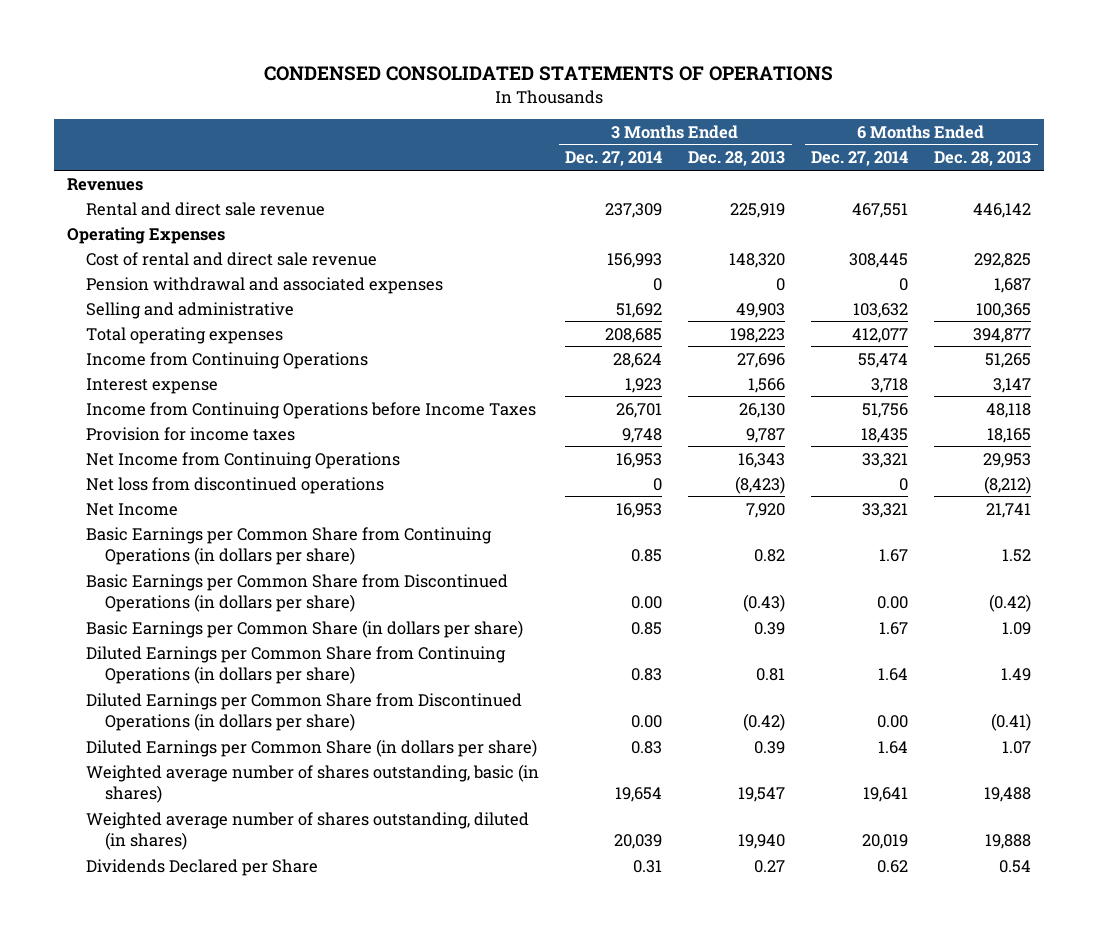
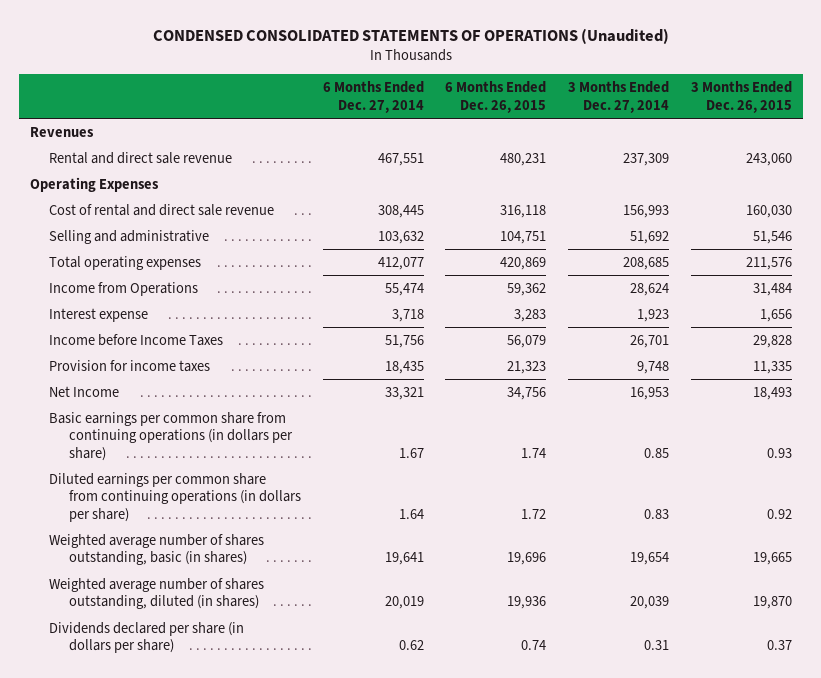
[264,66,834,82] CONDENSED CONSOLIDATED STATEMENTS OF OPERATIONS -> [152,27,669,44] CONDENSED CONSOLIDATED STATEMENTS OF OPERATIONS (Unaudited)
[688,151,786,167] Dec. 28, 2013 -> none
[934,151,1032,167] Dec. 28, 2013 -> none
none -> [445,81,547,113] 6 Months Ended Dec. 26, 2015
none -> [690,81,792,113] 3 Months Ended Dec. 26, 2015
[85,276,443,294] Pension withdrawal and associated expenses -> none
[85,351,368,369] Income from Continuing Operations -> [49,281,199,296] Income from Operations
[85,401,536,419] Income from Continuing Operations before Income Taxes -> [49,333,224,346] Income before Income Taxes
[85,451,400,469] Net Income from Continuing Operations -> none
[85,476,384,494] Net loss from discontinued operations -> none
[85,573,508,612] Basic Earnings per Common Share from Discontinued Operations (in dollars per share) -> none
[85,619,523,638] Basic Earnings per Common Share (in dollars per share) -> none
[85,692,522,731] Diluted Earnings per Common Share from Discontinued Operations (in dollars per share) -> none
[85,738,537,757] Diluted Earnings per Common Share (in dollars per share) -> none
[85,526,492,565] Basic Earnings per Common Share from Continuing Operations (in dollars per share) -> [49,411,294,461] Basic earnings per common share from continuing operations (in dollars per share)
[85,645,506,684] Diluted Earnings per Common Share from Continuing Operations (in dollars per share) -> [49,472,302,522] Diluted earnings per common share from continuing operations (in dollars per share)
[85,858,318,876] Dividends Declared per Share -> [49,621,245,654] Dividends declared per share (in dollars per share)

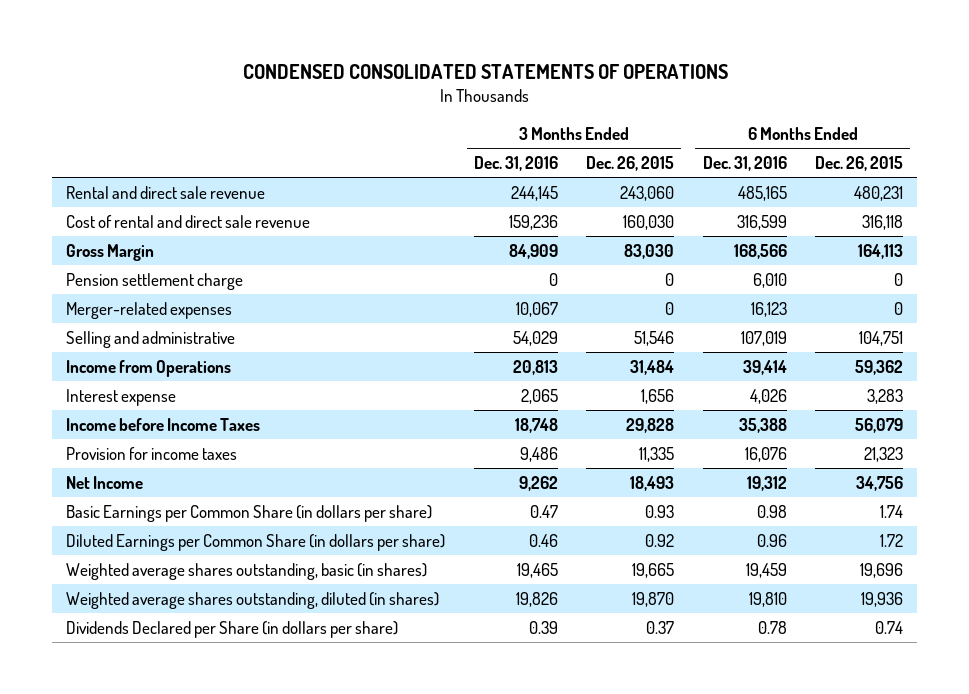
[152,27,669,44] CONDENSED CONSOLIDATED STATEMENTS OF OPERATIONS (Unaudited) -> [242,63,728,79] CONDENSED CONSOLIDATED STATEMENTS OF OPERATIONS
[322,81,424,113] 6 Months Ended Dec. 27, 2014 -> none
[568,81,670,113] 3 Months Ended Dec. 27, 2014 -> none
none -> [473,156,558,172] Dec. 31, 2016
none -> [702,156,787,172] Dec. 31, 2016
[29,126,94,137] Revenues -> none
[29,176,159,192] Operating Expenses -> none
none -> [66,243,155,261] Gross Margin
none -> [66,272,244,290] Pension settlement charge
none -> [66,301,233,319] Merger-related expenses
[49,255,202,270] Total operating expenses -> none
[49,411,294,461] Basic earnings per common share from continuing operations (in dollars per share) -> [66,504,433,522] Basic Earnings per Common Share (in dollars per share)
[49,472,302,522] Diluted earnings per common share from continuing operations (in dollars per share) -> [66,533,446,551] Diluted Earnings per Common Share (in dollars per share)
[49,533,265,566] Weighted average number of shares outstanding, basic (in shares) -> [66,562,428,580] Weighted average shares outstanding, basic (in shares)
[49,577,265,610] Weighted average number of shares outstanding, diluted (in shares) -> [66,591,440,609] Weighted average shares outstanding, diluted (in shares)
[49,621,245,654] Dividends declared per share (in dollars per share) -> [66,620,399,638] Dividends Declared per Share (in dollars per share)

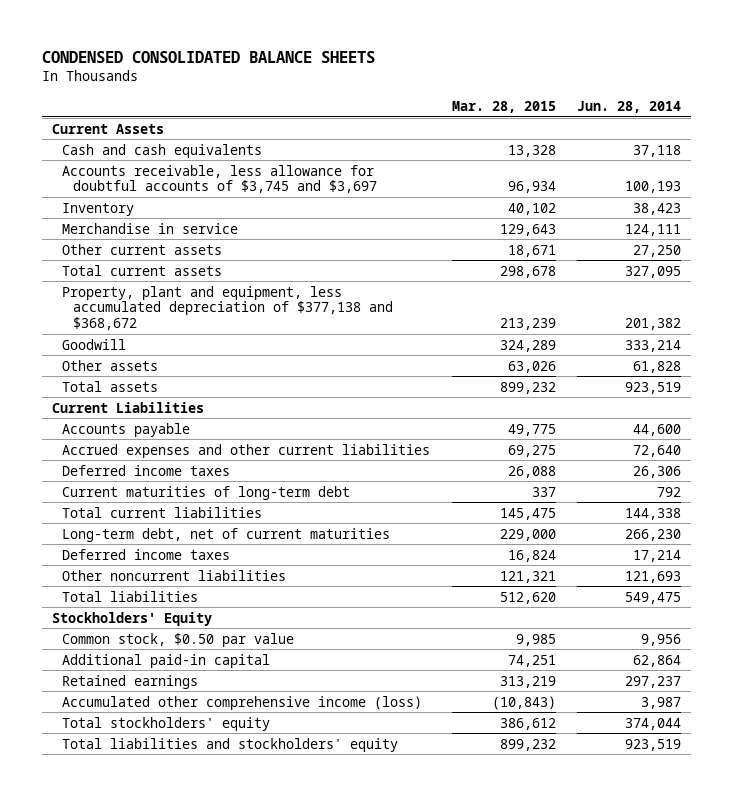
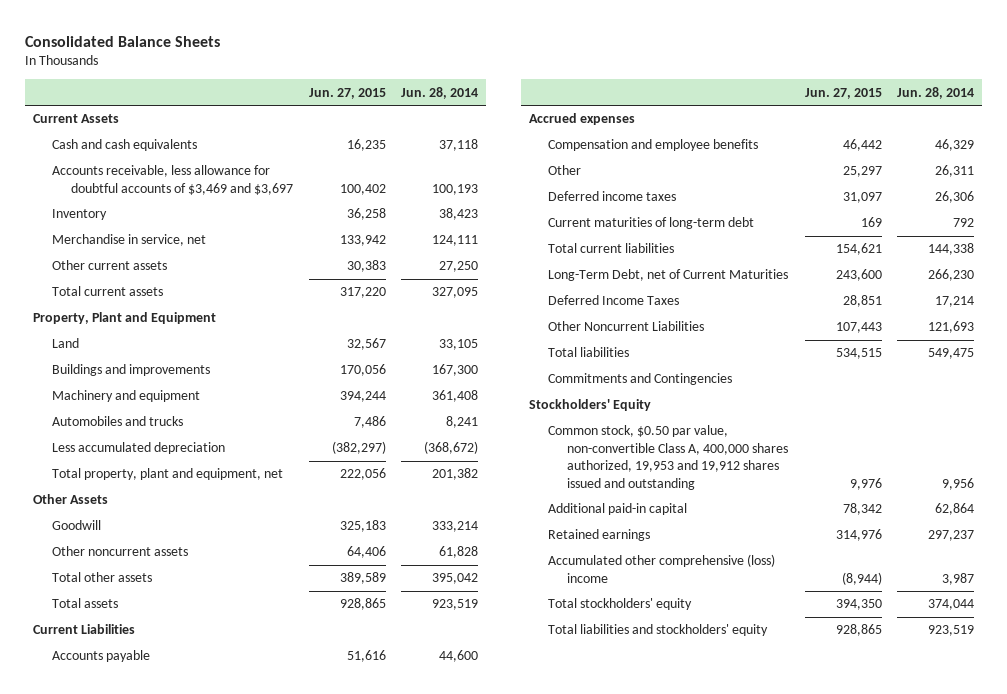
[41,50,375,63] CONDENSED CONSOLIDATED BALANCE SHEETS -> [24,35,220,47] Consolidated Balance Sheets
[451,100,556,113] Mar. 28, 2015 -> none
none -> [308,87,386,99] Jun. 27, 2015
[62,164,377,194] Accounts receivable, less allowance for doubtful accounts of $3,745 and $3,697 -> [51,165,293,195] Accounts receivable, less allowance for doubtful accounts of $3,469 and $3,697
[62,222,239,234] Merchandise in service -> [51,234,206,247] Merchandise in service, net
none -> [32,312,216,325] Property, Plant and Equipment
none -> [51,338,79,349] Land
none -> [51,364,210,377] Buildings and improvements
none -> [51,390,200,403] Machinery and equipment
none -> [51,416,183,427] Automobiles and trucks
none -> [51,442,225,455] Less accumulated depreciation
[62,285,393,331] Property, plant and equipment, less accumulated depreciation of $377,138 and $368,672 -> [51,468,283,481] Total property, plant and equipment, net
none -> [32,494,108,505] Other Assets
[62,359,159,371] Other assets -> [51,546,188,557] Other noncurrent assets
none -> [51,572,152,583] Total other assets
[62,443,431,458] Accrued expenses and other current liabilities -> none
none -> [528,113,635,126] Accrued expenses
none -> [547,139,758,152] Compensation and employee benefits
none -> [547,165,581,176] Other
[62,527,391,542] Long-term debt, net of current maturities -> [547,269,788,282] Long-Term Debt, net of Current Maturities
[62,548,231,560] Deferred income taxes -> [547,295,679,306] Deferred Income Taxes
[62,569,287,581] Other noncurrent liabilities -> [547,321,704,332] Other Noncurrent Liabilities
none -> [547,373,732,386] Commitments and Contingencies
[62,632,295,647] Common stock, $0.50 par value -> [547,425,789,490] Common stock, $0.50 par value, non-convertible Class A, 400,000 shares authorized, 19,953 and 19,912 shares issued and outstanding
[62,695,423,710] Accumulated other comprehensive income (loss) -> [547,554,775,583] Accumulated other comprehensive (loss) income

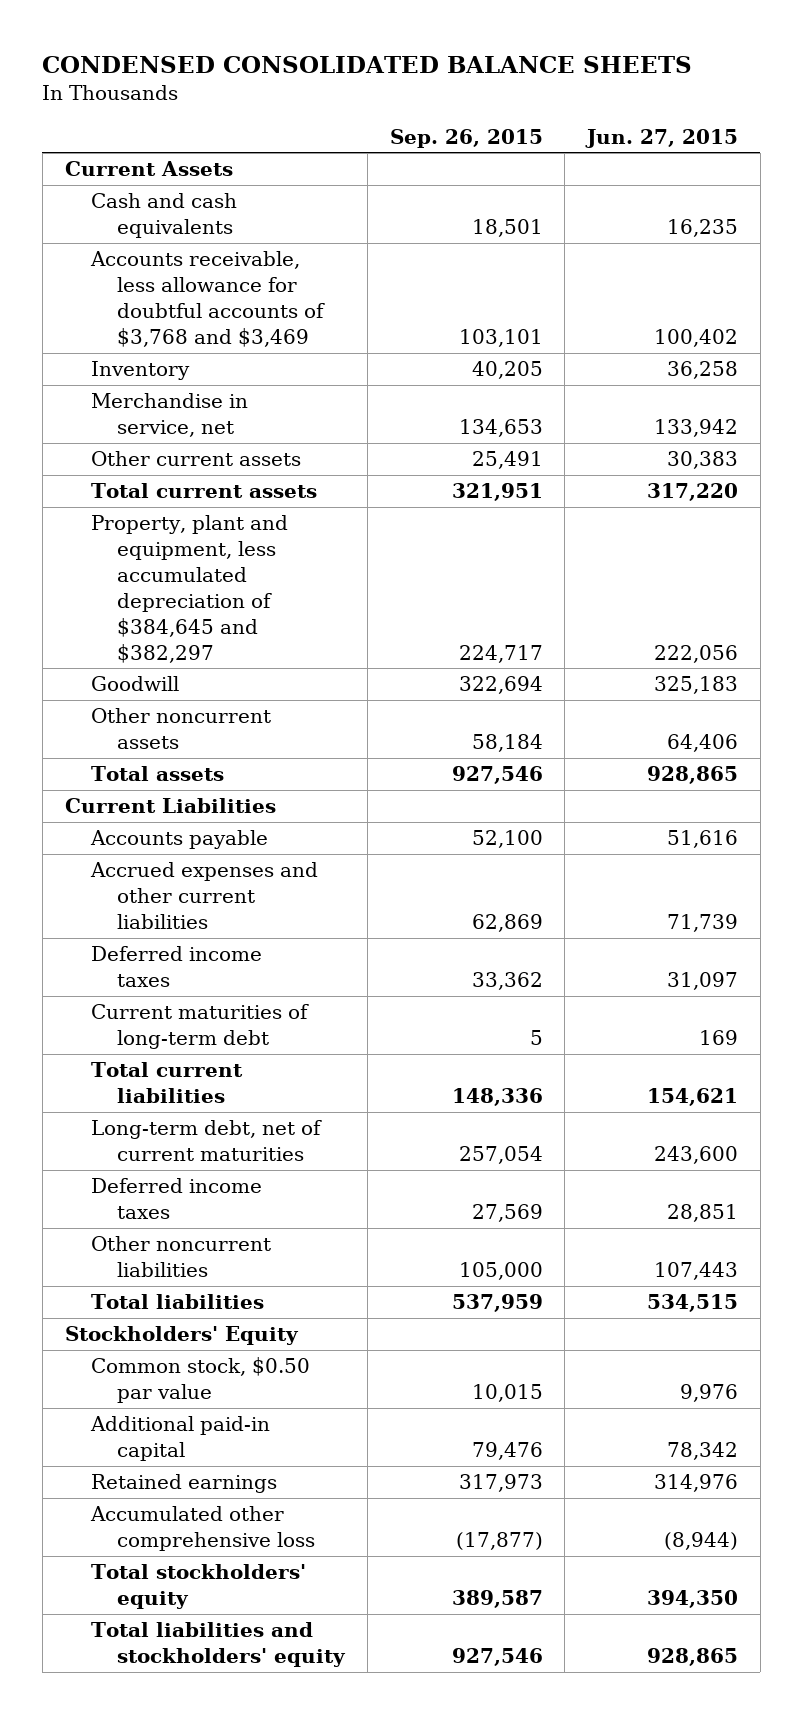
[24,35,220,47] Consolidated Balance Sheets -> [42,56,693,74] CONDENSED CONSOLIDATED BALANCE SHEETS
[401,86,479,99] Jun. 28, 2014 -> none
none -> [389,128,543,148] Sep. 26, 2015
[51,165,293,195] Accounts receivable, less allowance for doubtful accounts of $3,469 and $3,697 -> [89,251,326,347] Accounts receivable, less allowance for doubtful accounts of $3,768 and $3,469
[32,312,216,325] Property, Plant and Equipment -> none
[51,338,79,349] Land -> none
[51,364,210,377] Buildings and improvements -> none
[51,390,200,403] Machinery and equipment -> none
[51,416,183,427] Automobiles and trucks -> none
[51,442,225,455] Less accumulated depreciation -> none
[32,494,108,505] Other Assets -> none
[51,468,283,481] Total property, plant and equipment, net -> [90,515,288,663] Property, plant and equipment, less accumulated depreciation of $384,645 and $382,297
[51,572,152,583] Total other assets -> none
[528,113,635,126] Accrued expenses -> none
[547,139,758,152] Compensation and employee benefits -> none
[547,165,581,176] Other -> none
none -> [89,862,318,930] Accrued expenses and other current liabilities
[547,269,788,282] Long-Term Debt, net of Current Maturities -> [90,1120,322,1162] Long-term debt, net of current maturities
[547,295,679,306] Deferred Income Taxes -> [90,1178,262,1220] Deferred income taxes
[547,321,704,332] Other Noncurrent Liabilities -> [90,1236,271,1278] Other noncurrent liabilities
[547,373,732,386] Commitments and Contingencies -> none
[547,425,789,490] Common stock, $0.50 par value, non-convertible Class A, 400,000 shares authorized, 19,953 and 19,912 shares issued and outstanding -> [90,1357,310,1404] Common stock, $0.50 par value
[547,554,775,583] Accumulated other comprehensive (loss) income -> [89,1506,316,1552] Accumulated other comprehensive loss

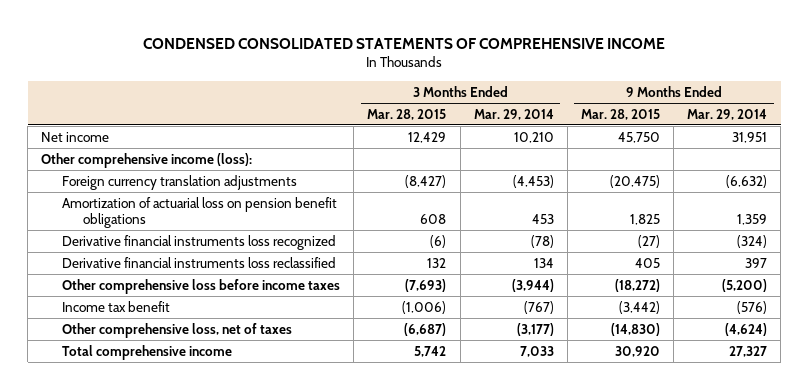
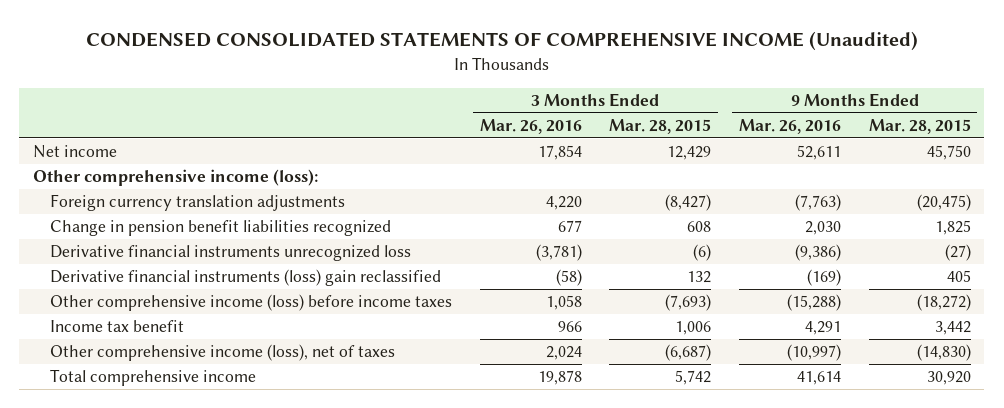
[143,37,666,49] CONDENSED CONSOLIDATED STATEMENTS OF COMPREHENSIVE INCOME -> [85,31,918,52] CONDENSED CONSOLIDATED STATEMENTS OF COMPREHENSIVE INCOME (Unaudited)
[473,108,554,120] Mar. 29, 2014 -> none
[687,108,768,120] Mar. 29, 2014 -> none
none -> [479,118,582,134] Mar. 26, 2016
none -> [738,118,841,134] Mar. 26, 2016
[62,196,338,229] Amortization of actuarial loss on pension benefit obligations -> [49,220,391,237] Change in pension benefit liabilities recognized
[62,234,337,250] Derivative financial instruments loss recognized -> [49,245,411,262] Derivative financial instruments unrecognized loss
[62,256,337,268] Derivative financial instruments loss reclassified -> [49,269,441,287] Derivative financial instruments (loss) gain reclassified
[62,278,341,294] Other comprehensive loss before income taxes -> [49,294,452,312] Other comprehensive income (loss) before income taxes
[402,300,447,314] (1,006) -> [675,321,712,336] 1,006
[618,300,660,314] (3,442) -> [934,321,971,336] 3,442
[62,322,293,338] Other comprehensive loss, net of taxes -> [49,344,395,362] Other comprehensive income (loss), net of taxes

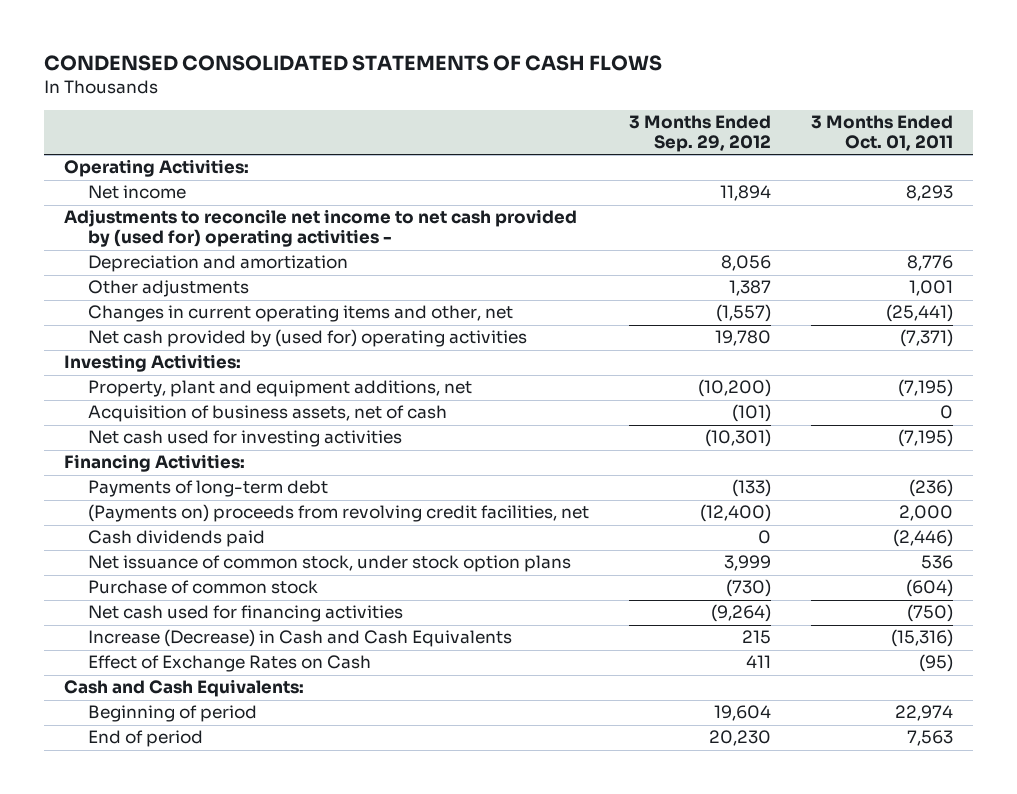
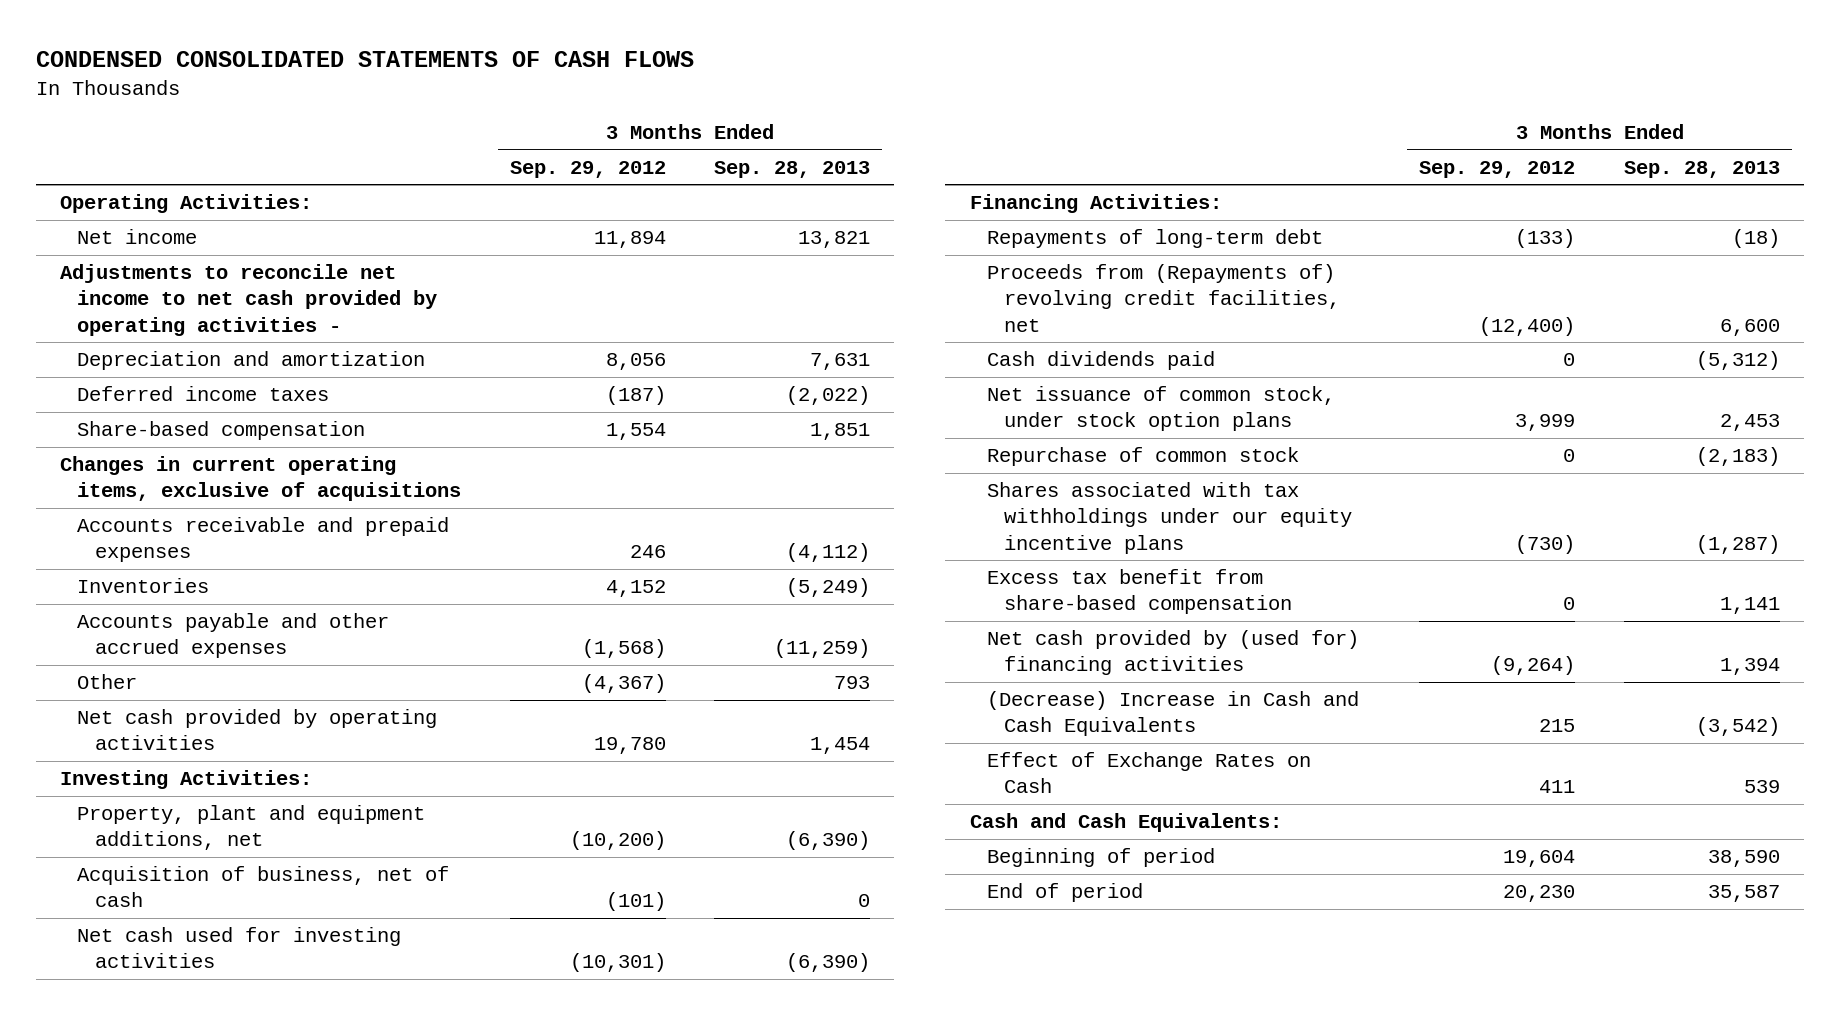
[811,115,954,152] 3 Months Ended Oct. 01, 2011 -> none
none -> [714,160,871,178] Sep. 28, 2013
[63,209,577,248] Adjustments to reconcile net income to net cash provided by (used for) operating activities - -> [59,264,438,336] Adjustments to reconcile net income to net cash provided by operating activities -
[87,305,513,323] Changes in current operating items and other, net -> none
none -> [77,386,330,402] Deferred income taxes
none -> [77,421,366,441] Share-based compensation
none -> [59,456,462,502] Changes in current operating items, exclusive of acquisitions
none -> [77,517,450,563] Accounts receivable and prepaid expenses
none -> [77,578,210,594] Inventories
none -> [77,613,390,659] Accounts payable and other accrued expenses
[87,280,249,298] Other adjustments -> [77,674,138,690] Other
[729,280,772,297] 1,387 -> [581,674,666,694] (4,367)
[87,329,527,348] Net cash provided by (used for) operating activities -> [77,709,438,751] Net cash provided by operating activities
[87,405,447,423] Acquisition of business assets, net of cash -> [77,866,450,908] Acquisition of business, net of cash
[87,480,328,498] Payments of long-term debt -> [987,229,1324,249] Repayments of long-term debt
[87,504,589,523] (Payments on) proceeds from revolving credit facilities, net -> [987,264,1341,332] Proceeds from (Repayments of) revolving credit facilities, net
[87,580,318,595] Purchase of common stock -> [987,447,1300,467] Repurchase of common stock
[726,579,772,598] (730) -> [1563,449,1576,463] 0
none -> [987,482,1353,554] Shares associated with tax withholdings under our equity incentive plans
none -> [987,569,1293,615] Excess tax benefit from share-based compensation
[87,605,403,623] Net cash used for financing activities -> [987,630,1360,676] Net cash provided by (used for) financing activities
[87,629,512,648] Increase (Decrease) in Cash and Cash Equivalents -> [987,691,1360,737] (Decrease) Increase in Cash and Cash Equivalents

